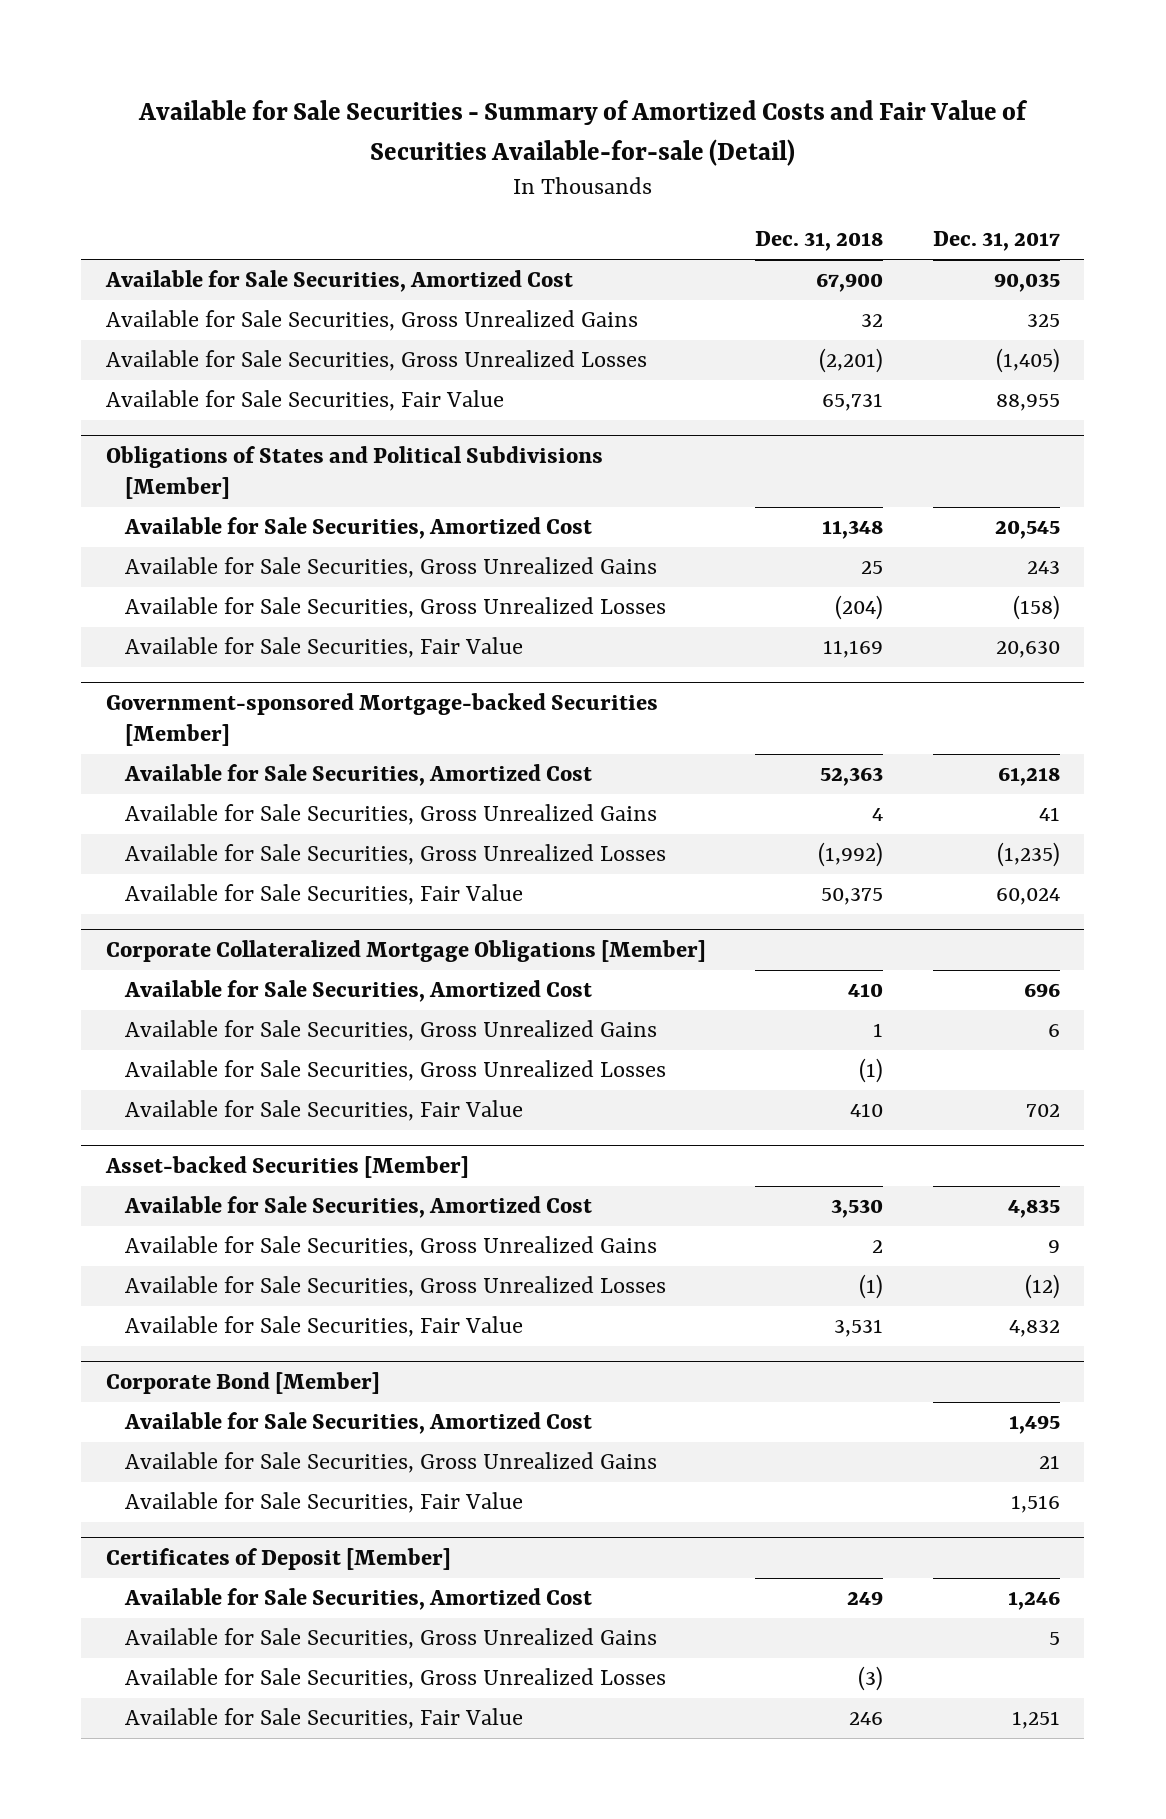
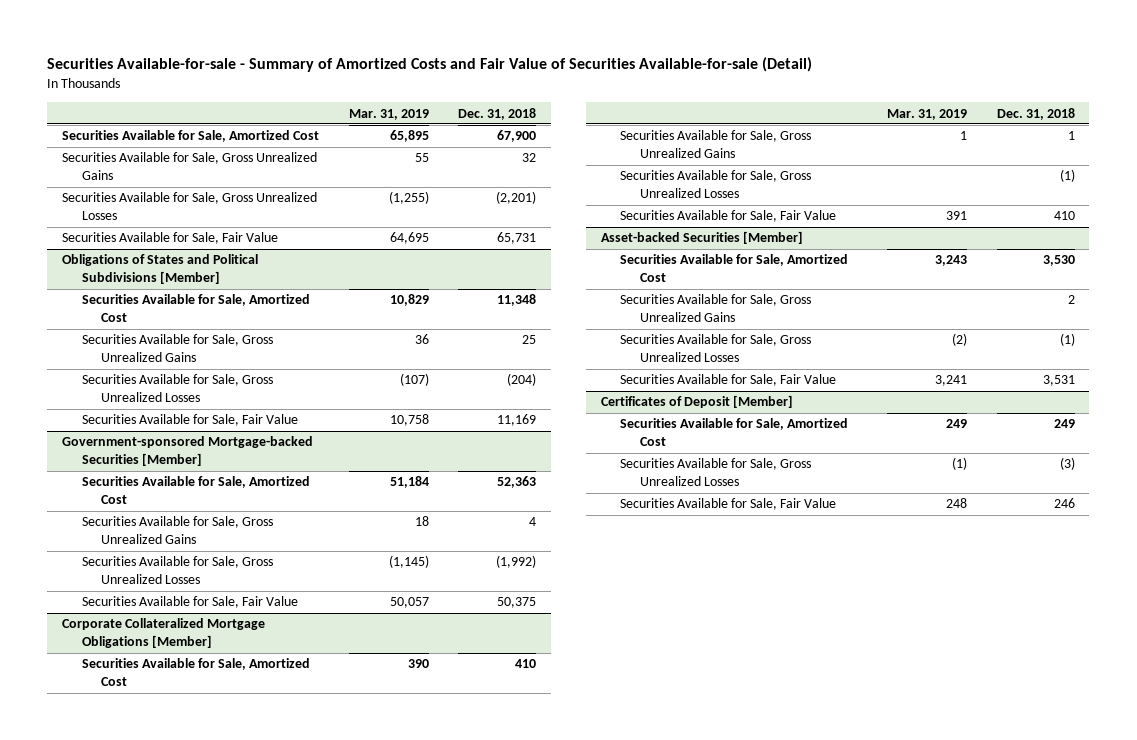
[137,100,1028,166] Available for Sale Securities - Summary of Amortized Costs and Fair Value of Securities Available-for-sale (Detail) -> [47,57,813,73] Securities Available-for-sale - Summary of Amortized Costs and Fair Value of Securities Available-for-sale (Detail)
[932,231,1060,252] Dec. 31, 2017 -> none
none -> [348,108,429,120] Mar. 31, 2019
[104,270,573,293] Available for Sale Securities, Amortized Cost -> [62,130,320,143] Securities Available for Sale, Amortized Cost
[105,310,638,332] Available for Sale Securities, Gross Unrealized Gains -> [62,152,318,181] Securities Available for Sale, Gross Unrealized Gains
[105,350,647,372] Available for Sale Securities, Gross Unrealized Losses -> [62,192,318,221] Securities Available for Sale, Gross Unrealized Losses
[105,390,504,412] Available for Sale Securities, Fair Value -> [62,232,279,245] Securities Available for Sale, Fair Value
[124,517,593,540] Available for Sale Securities, Amortized Cost -> [81,294,310,323] Securities Available for Sale, Amortized Cost
[125,557,658,579] Available for Sale Securities, Gross Unrealized Gains -> [81,334,273,363] Securities Available for Sale, Gross Unrealized Gains
[125,597,667,619] Available for Sale Securities, Gross Unrealized Losses -> [81,374,273,403] Securities Available for Sale, Gross Unrealized Losses
[125,637,524,659] Available for Sale Securities, Fair Value -> [81,414,298,427] Securities Available for Sale, Fair Value
[124,764,593,787] Available for Sale Securities, Amortized Cost -> [81,476,310,505] Securities Available for Sale, Amortized Cost
[125,804,658,826] Available for Sale Securities, Gross Unrealized Gains -> [81,516,273,545] Securities Available for Sale, Gross Unrealized Gains
[125,844,667,866] Available for Sale Securities, Gross Unrealized Losses -> [81,556,273,585] Securities Available for Sale, Gross Unrealized Losses
[125,884,524,906] Available for Sale Securities, Fair Value -> [81,596,298,609] Securities Available for Sale, Fair Value
[124,980,593,1003] Available for Sale Securities, Amortized Cost -> [81,658,310,687] Securities Available for Sale, Amortized Cost
[125,1020,658,1042] Available for Sale Securities, Gross Unrealized Gains -> [620,130,812,159] Securities Available for Sale, Gross Unrealized Gains
[125,1060,667,1082] Available for Sale Securities, Gross Unrealized Losses -> [620,170,812,199] Securities Available for Sale, Gross Unrealized Losses
[125,1100,524,1122] Available for Sale Securities, Fair Value -> [620,210,837,223] Securities Available for Sale, Fair Value
[105,1371,380,1394] Corporate Bond [Member] -> none
[124,1412,593,1435] Available for Sale Securities, Amortized Cost -> none
[125,1452,658,1474] Available for Sale Securities, Gross Unrealized Gains -> none
[125,1492,524,1514] Available for Sale Securities, Fair Value -> none
[124,1196,593,1219] Available for Sale Securities, Amortized Cost -> [620,254,849,283] Securities Available for Sale, Amortized Cost
[125,1236,658,1258] Available for Sale Securities, Gross Unrealized Gains -> [620,294,812,323] Securities Available for Sale, Gross Unrealized Gains
[125,1276,667,1298] Available for Sale Securities, Gross Unrealized Losses -> [620,334,812,363] Securities Available for Sale, Gross Unrealized Losses
[125,1316,524,1338] Available for Sale Securities, Fair Value -> [620,374,837,387] Securities Available for Sale, Fair Value
[125,1628,658,1650] Available for Sale Securities, Gross Unrealized Gains -> none
[124,1588,593,1611] Available for Sale Securities, Amortized Cost -> [620,418,849,447] Securities Available for Sale, Amortized Cost
[125,1668,667,1690] Available for Sale Securities, Gross Unrealized Losses -> [620,458,812,487] Securities Available for Sale, Gross Unrealized Losses
[125,1708,524,1730] Available for Sale Securities, Fair Value -> [620,498,837,511] Securities Available for Sale, Fair Value

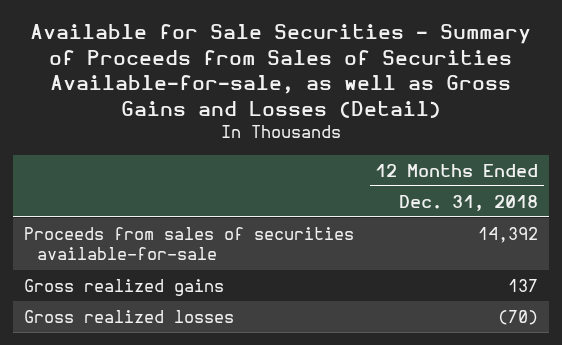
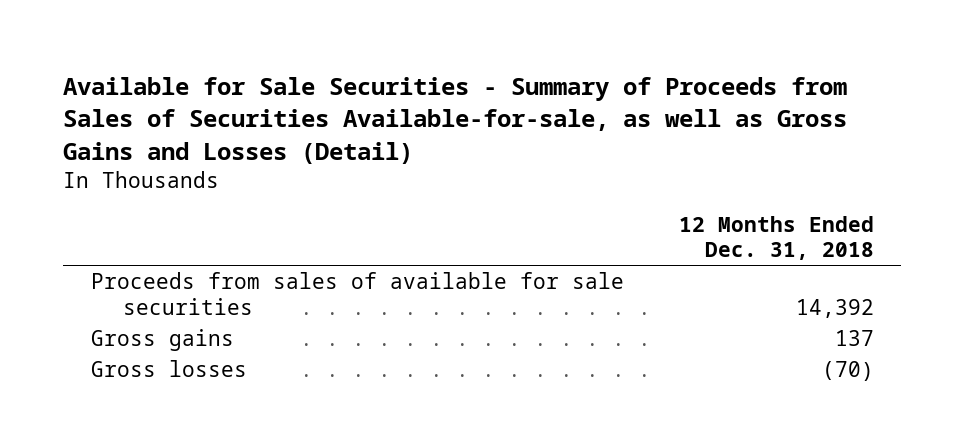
[24,226,355,261] Proceeds from sales of securities available-for-sale -> [90,272,624,315] Proceeds from sales of available for sale securities
[24,278,225,296] Gross realized gains -> [90,329,234,352] Gross gains
[24,309,235,323] Gross realized losses -> [90,360,247,378] Gross losses

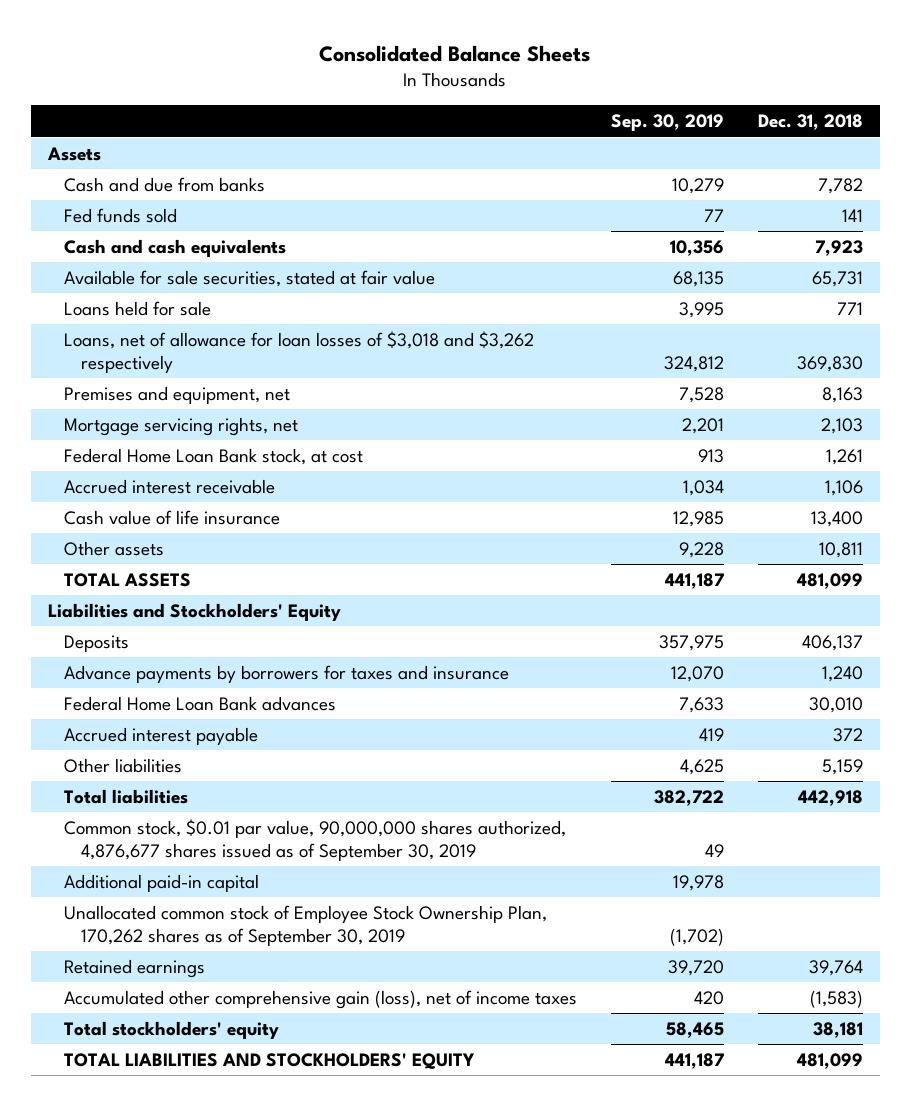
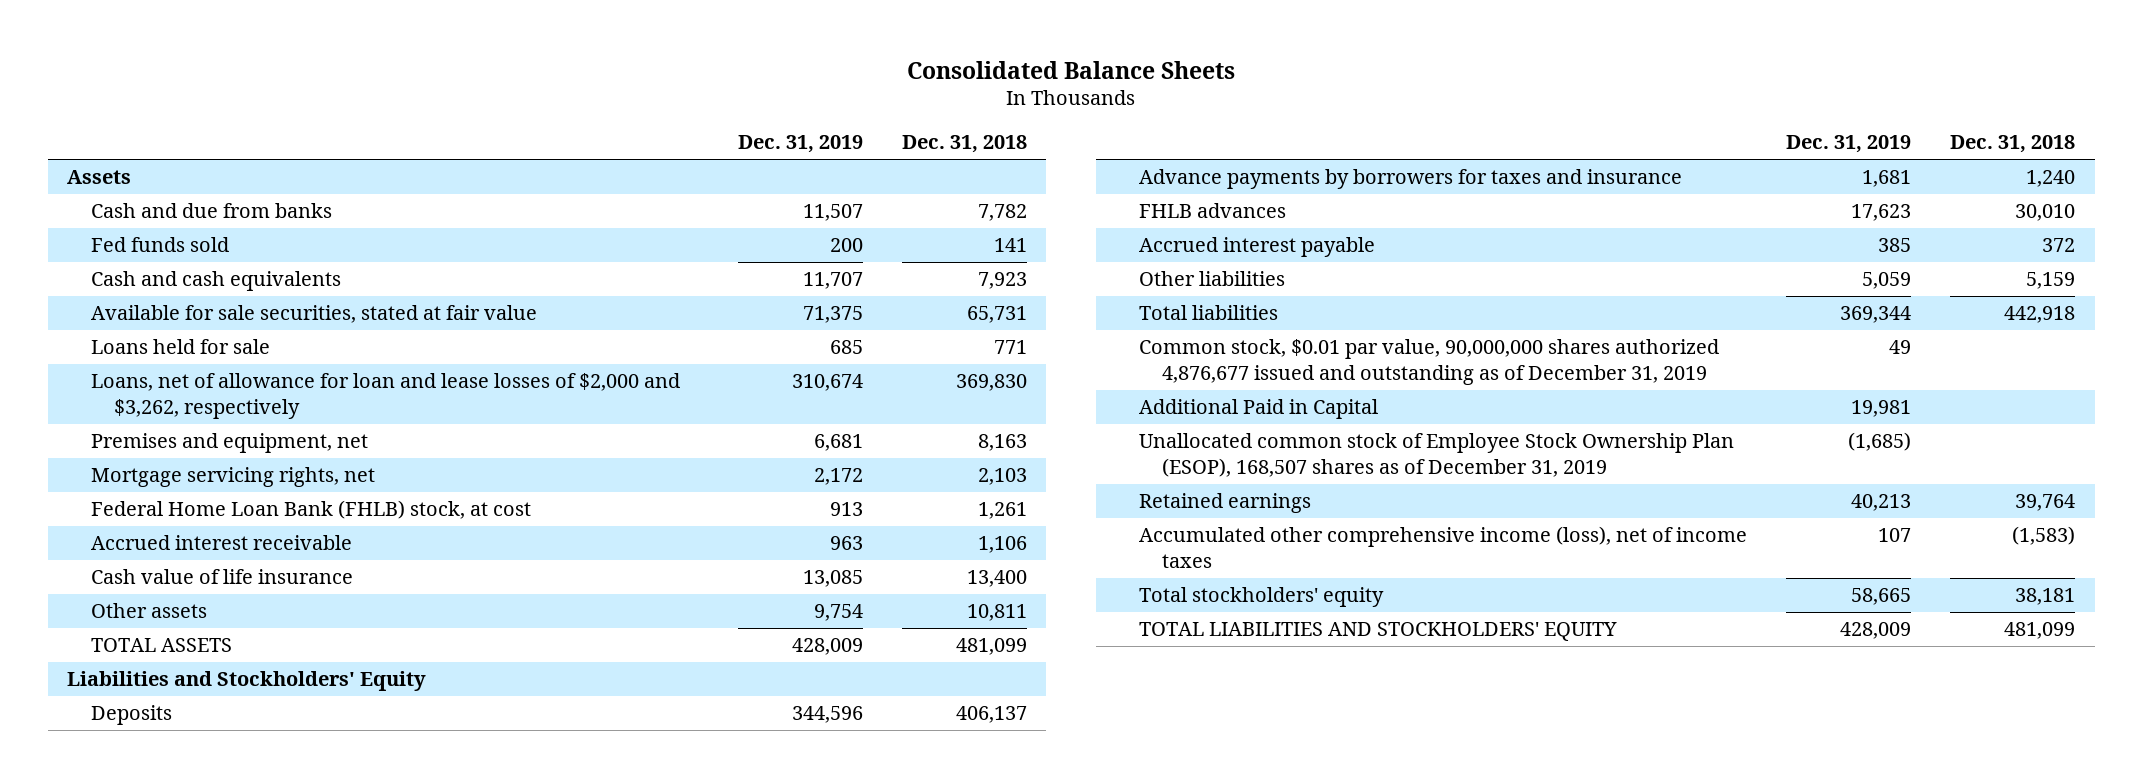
[611,114,725,132] Sep. 30, 2019 -> none
none -> [737,135,863,154] Dec. 31, 2019
[64,330,535,374] Loans, net of allowance for loan losses of $3,018 and $3,262 respectively -> [90,373,680,419] Loans, net of allowance for loan and lease losses of $2,000 and $3,262, respectively
[64,447,364,465] Federal Home Loan Bank stock, at cost -> [90,500,531,520] Federal Home Loan Bank (FHLB) stock, at cost
[64,695,337,711] Federal Home Loan Bank advances -> [1138,203,1286,219] FHLB advances
[64,818,567,862] Common stock, $0.01 par value, 90,000,000 shares authorized, 4,876,677 shares issued as of September 30, 2019 -> [1138,339,1719,385] Common stock, $0.01 par value, 90,000,000 shares authorized 4,876,677 issued and outstanding as of December 31, 2019
[64,873,260,892] Additional paid-in capital -> [1138,399,1378,420] Additional Paid in Capital
[64,904,548,947] Unallocated common stock of Employee Stock Ownership Plan, 170,262 shares as of September 30, 2019 -> [1138,433,1734,477] Unallocated common stock of Employee Stock Ownership Plan (ESOP), 168,507 shares as of December 31, 2019
[64,989,578,1009] Accumulated other comprehensive gain (loss), net of income taxes -> [1138,526,1747,568] Accumulated other comprehensive income (loss), net of income taxes

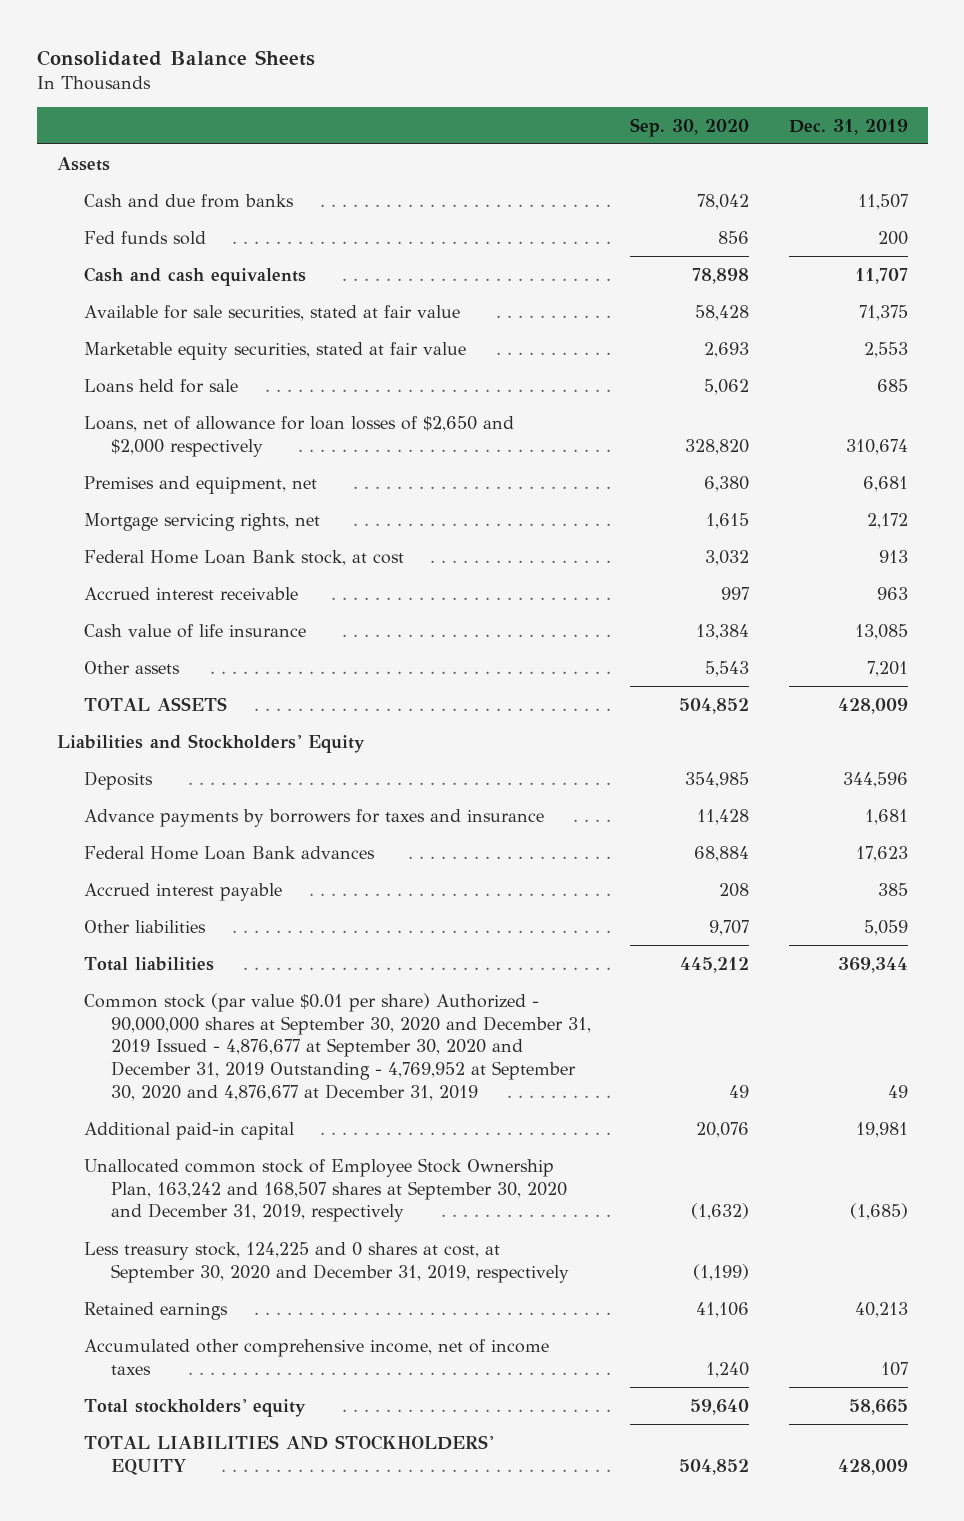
[901,135,1027,154] Dec. 31, 2018 -> none
none -> [630,117,750,137] Sep. 30, 2020
none -> [83,341,466,360] Marketable equity securities, stated at fair value
[90,373,680,419] Loans, net of allowance for loan and lease losses of $2,000 and $3,262, respectively -> [83,415,514,457] Loans, net of allowance for loan losses of $2,650 and $2,000 respectively
[90,500,531,520] Federal Home Loan Bank (FHLB) stock, at cost -> [83,549,404,566] Federal Home Loan Bank stock, at cost
[813,604,863,622] 9,754 -> [866,660,908,677] 7,201
[1138,203,1286,219] FHLB advances -> [83,845,375,860] Federal Home Loan Bank advances
[1138,339,1719,385] Common stock, $0.01 par value, 90,000,000 shares authorized 4,876,677 issued and outstanding as of December 31, 2019 -> [83,992,591,1102] Common stock (par value $0.01 per share) Authorized - 90,000,000 shares at September 30, 2020 and December 31, 2019 Issued - 4,876,677 at September 30, 2020 and December 31, 2019 Outstanding - 4,769,952 at September 30, 2020 and 4,876,677 at December 31, 2019
[1138,399,1378,420] Additional Paid in Capital -> [83,1121,294,1140] Additional paid-in capital
[1138,433,1734,477] Unallocated common stock of Employee Stock Ownership Plan (ESOP), 168,507 shares as of December 31, 2019 -> [83,1157,567,1223] Unallocated common stock of Employee Stock Ownership Plan, 163,242 and 168,507 shares at September 30, 2020 and December 31, 2019, respectively
none -> [83,1241,569,1283] Less treasury stock, 124,225 and 0 shares at cost, at September 30, 2020 and December 31, 2019, respectively
[1138,526,1747,568] Accumulated other comprehensive income (loss), net of income taxes -> [83,1338,549,1375] Accumulated other comprehensive income, net of income taxes

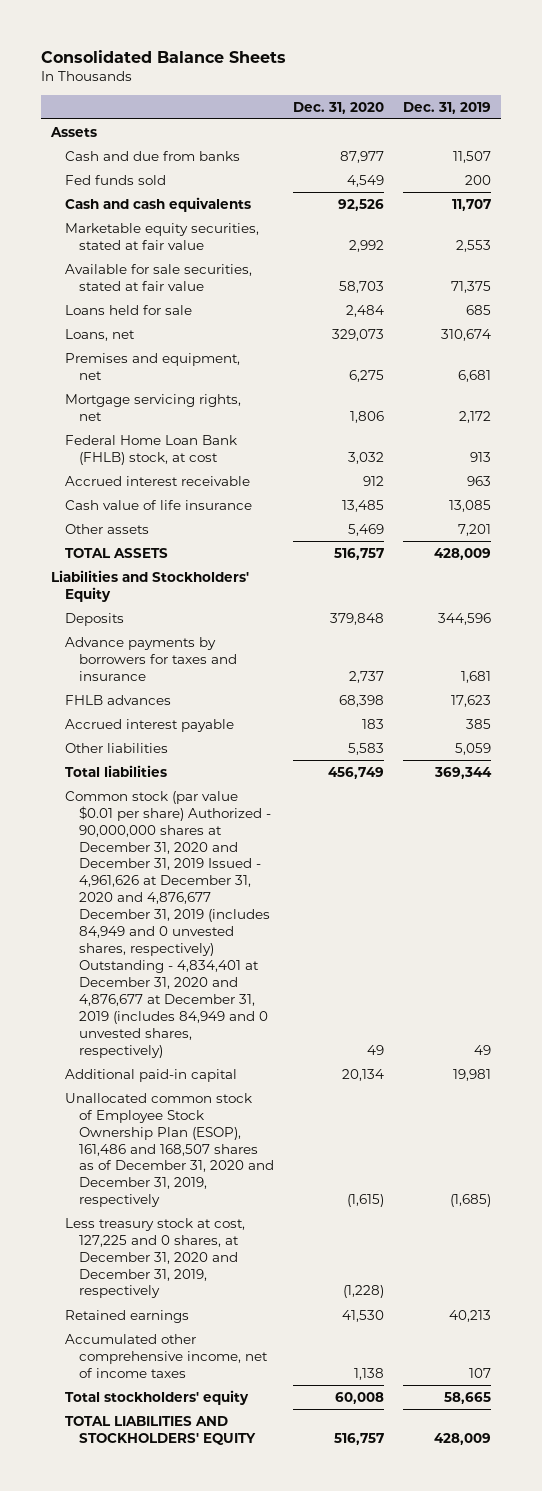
[630,117,750,137] Sep. 30, 2020 -> none
none -> [293,101,385,114] Dec. 31, 2020
[83,304,460,321] Available for sale securities, stated at fair value -> [64,263,252,291] Available for sale securities, stated at fair value
[83,415,514,457] Loans, net of allowance for loan losses of $2,650 and $2,000 respectively -> [64,328,135,341] Loans, net
[83,549,404,566] Federal Home Loan Bank stock, at cost -> [64,434,237,465] Federal Home Loan Bank (FHLB) stock, at cost
[83,845,375,860] Federal Home Loan Bank advances -> [64,694,171,705] FHLB advances
[83,992,591,1102] Common stock (par value $0.01 per share) Authorized - 90,000,000 shares at September 30, 2020 and December 31, 2019 Issued - 4,876,677 at September 30, 2020 and December 31, 2019 Outstanding - 4,769,952 at September 30, 2020 and 4,876,677 at December 31, 2019 -> [64,790,272,1058] Common stock (par value $0.01 per share) Authorized - 90,000,000 shares at December 31, 2020 and December 31, 2019 Issued - 4,961,626 at December 31, 2020 and 4,876,677 December 31, 2019 (includes 84,949 and 0 unvested shares, respectively) Outstanding - 4,834,401 at December 31, 2020 and 4,876,677 at December 31, 2019 (includes 84,949 and 0 unvested shares, respectively)
[83,1157,567,1223] Unallocated common stock of Employee Stock Ownership Plan, 163,242 and 168,507 shares at September 30, 2020 and December 31, 2019, respectively -> [64,1092,275,1208] Unallocated common stock of Employee Stock Ownership Plan (ESOP), 161,486 and 168,507 shares as of December 31, 2020 and December 31, 2019, respectively
[83,1241,569,1283] Less treasury stock, 124,225 and 0 shares at cost, at September 30, 2020 and December 31, 2019, respectively -> [64,1217,245,1299] Less treasury stock at cost, 127,225 and 0 shares, at December 31, 2020 and December 31, 2019, respectively

